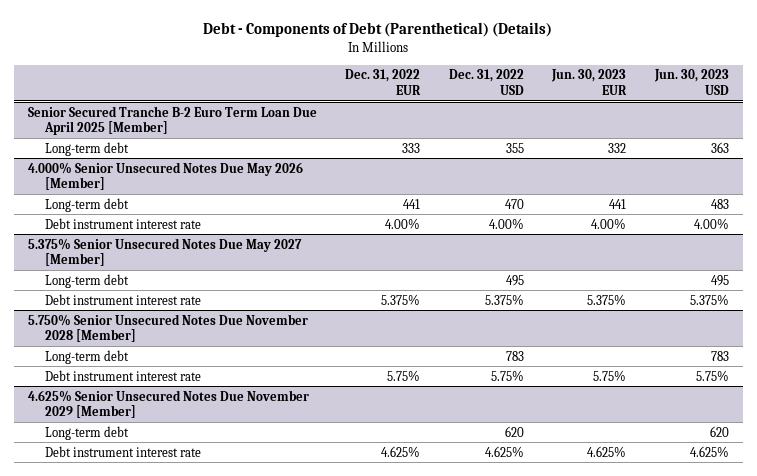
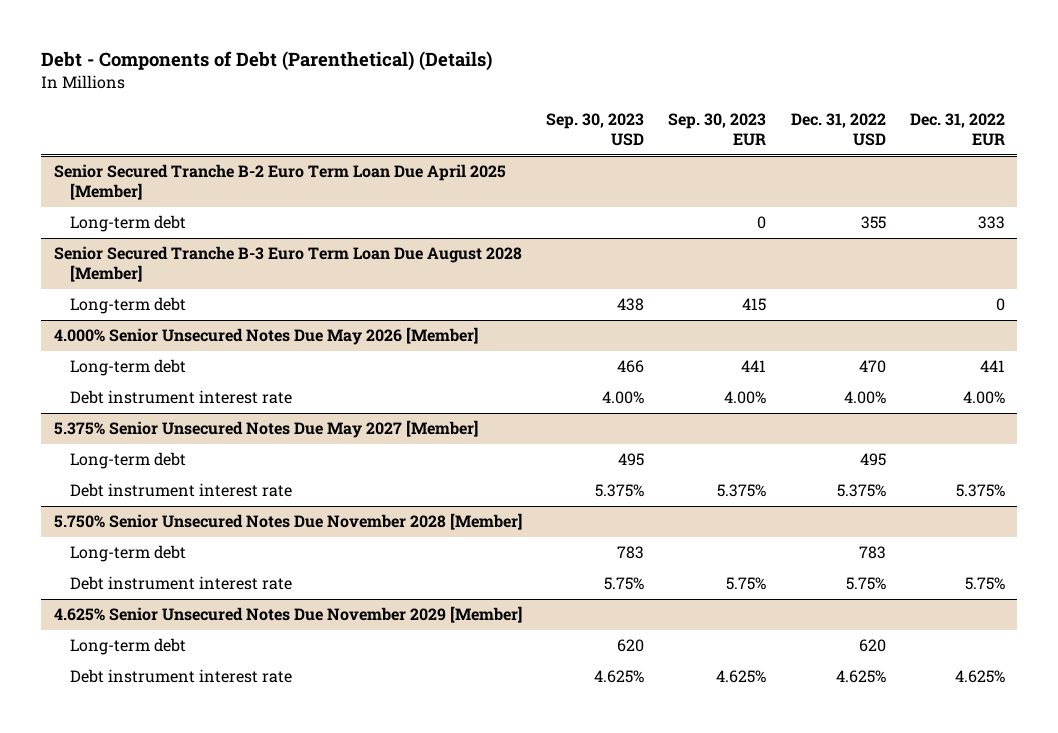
[551,69,628,96] Jun. 30, 2023 EUR -> none
[653,69,729,96] Jun. 30, 2023 USD -> none
none -> [545,113,644,146] Sep. 30, 2023 USD
none -> [668,113,767,146] Sep. 30, 2023 EUR
none -> [53,246,522,283] Senior Secured Tranche B-3 Euro Term Loan Due August 2028 [Member]
none -> [69,297,186,315] Long-term debt

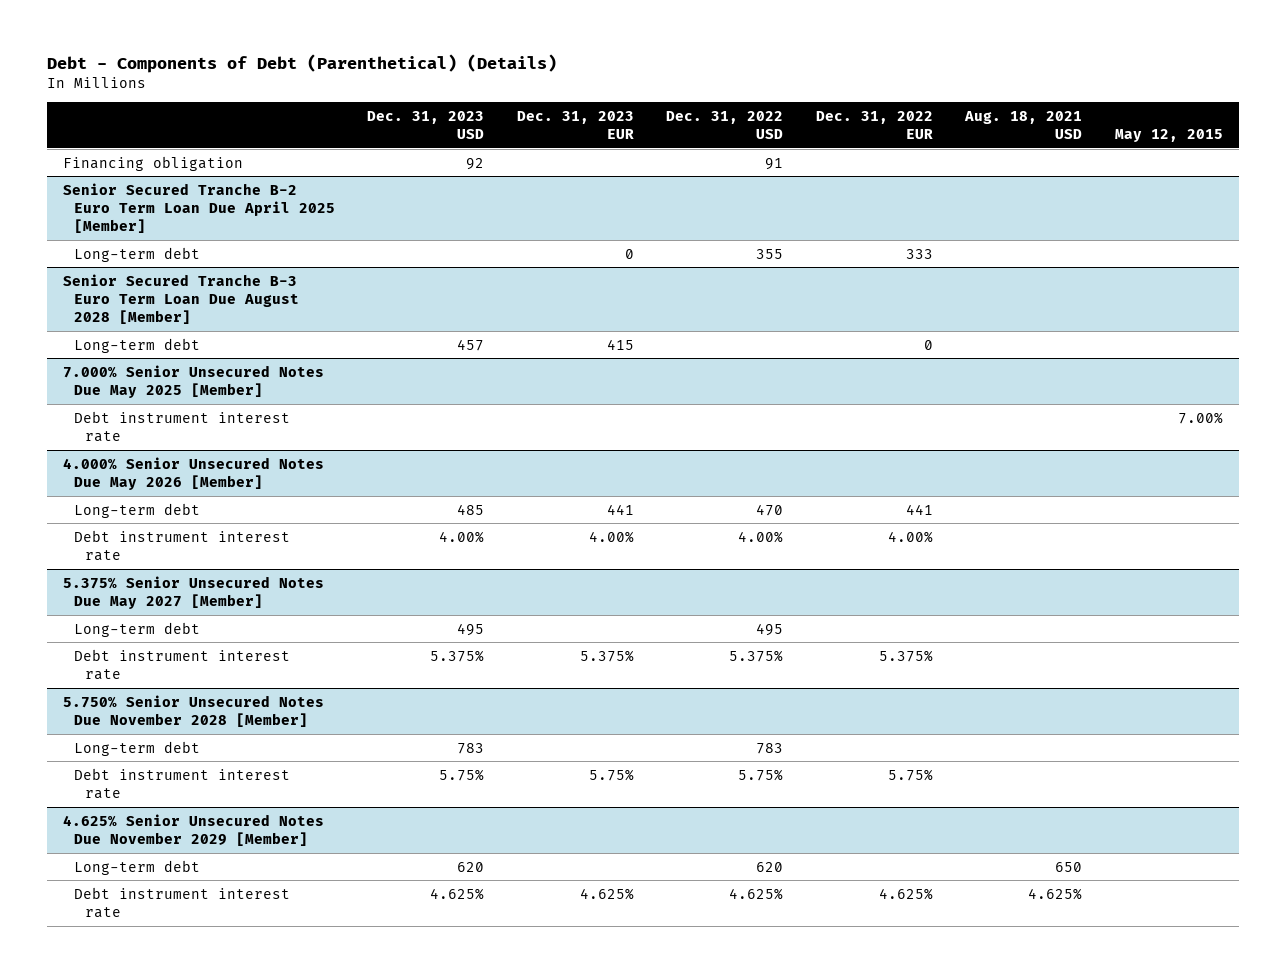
[545,113,644,146] Sep. 30, 2023 USD -> none
[668,113,767,146] Sep. 30, 2023 EUR -> none
none -> [367,110,485,140] Dec. 31, 2023 USD
none -> [516,110,634,140] Dec. 31, 2023 EUR
none -> [964,110,1083,140] Aug. 18, 2021 USD
none -> [1114,129,1223,143] May 12, 2015
none -> [62,155,243,171] Financing obligation
none -> [62,364,324,398] 7.000% Senior Unsecured Notes Due May 2025 [Member]
none -> [73,410,290,442] Debt instrument interest rate

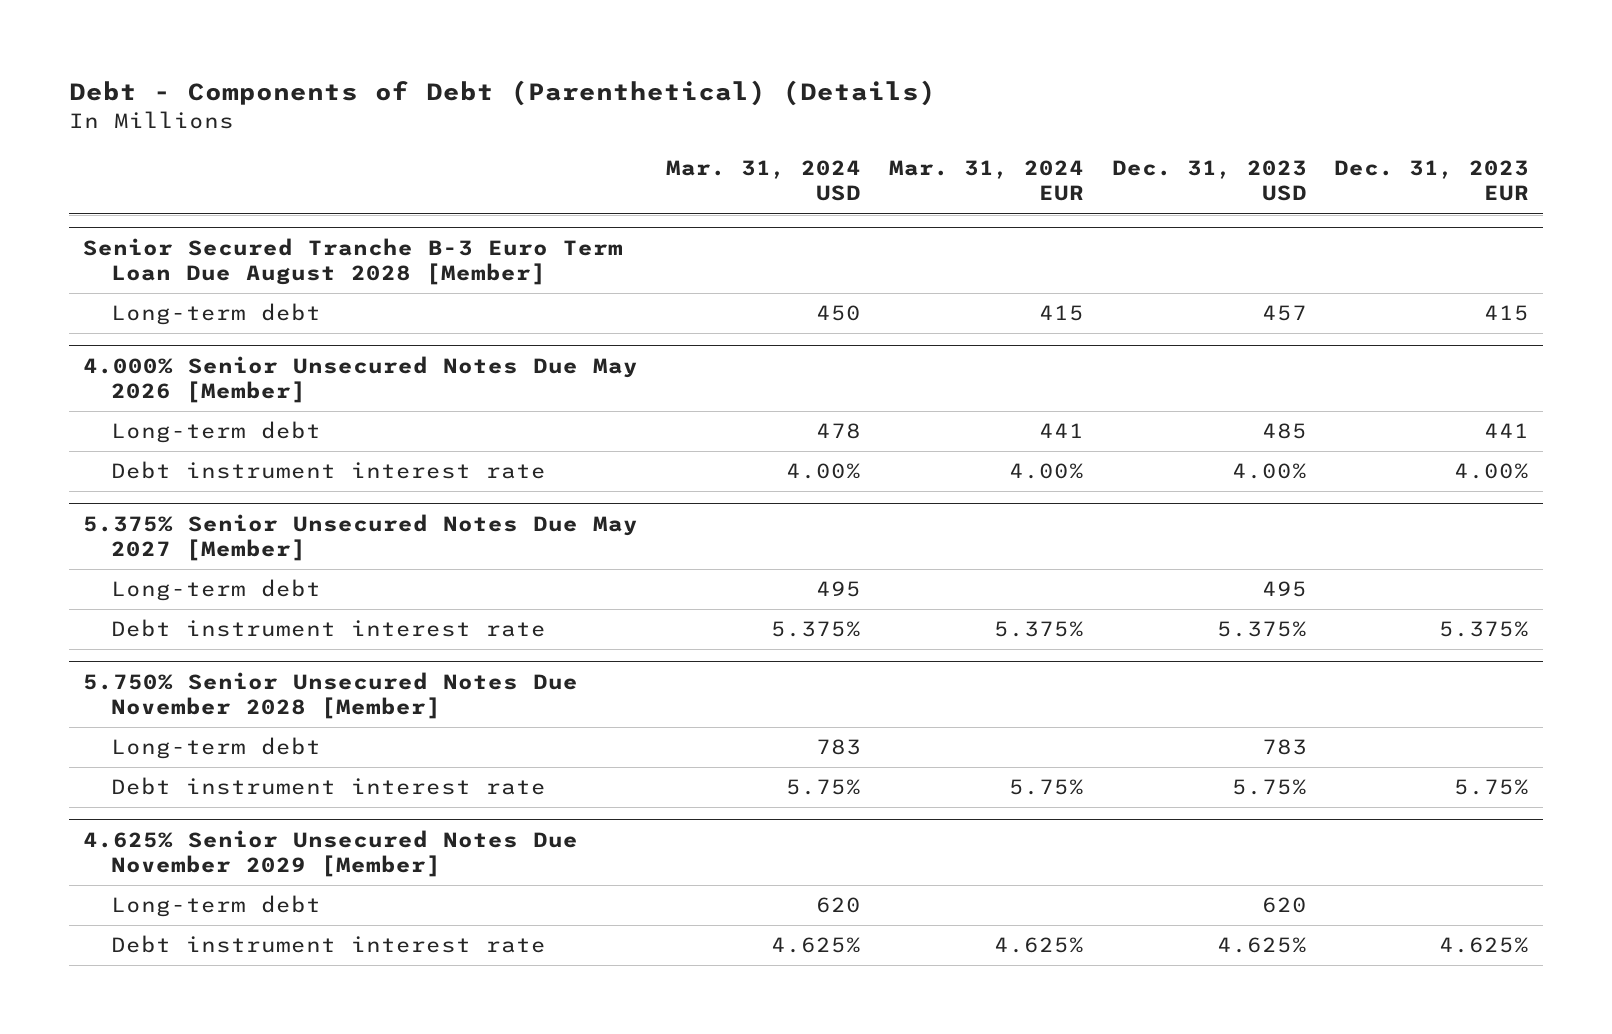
[666,110,784,140] Dec. 31, 2022 USD -> none
[815,110,933,140] Dec. 31, 2022 EUR -> none
[964,110,1083,140] Aug. 18, 2021 USD -> none
[1114,129,1223,143] May 12, 2015 -> none
none -> [665,160,861,202] Mar. 31, 2024 USD
none -> [888,160,1084,202] Mar. 31, 2024 EUR
[62,155,243,171] Financing obligation -> none
[62,182,335,234] Senior Secured Tranche B-2 Euro Term Loan Due April 2025 [Member] -> none
[73,246,200,262] Long-term debt -> none
[62,364,324,398] 7.000% Senior Unsecured Notes Due May 2025 [Member] -> none
[73,410,290,442] Debt instrument interest rate -> none

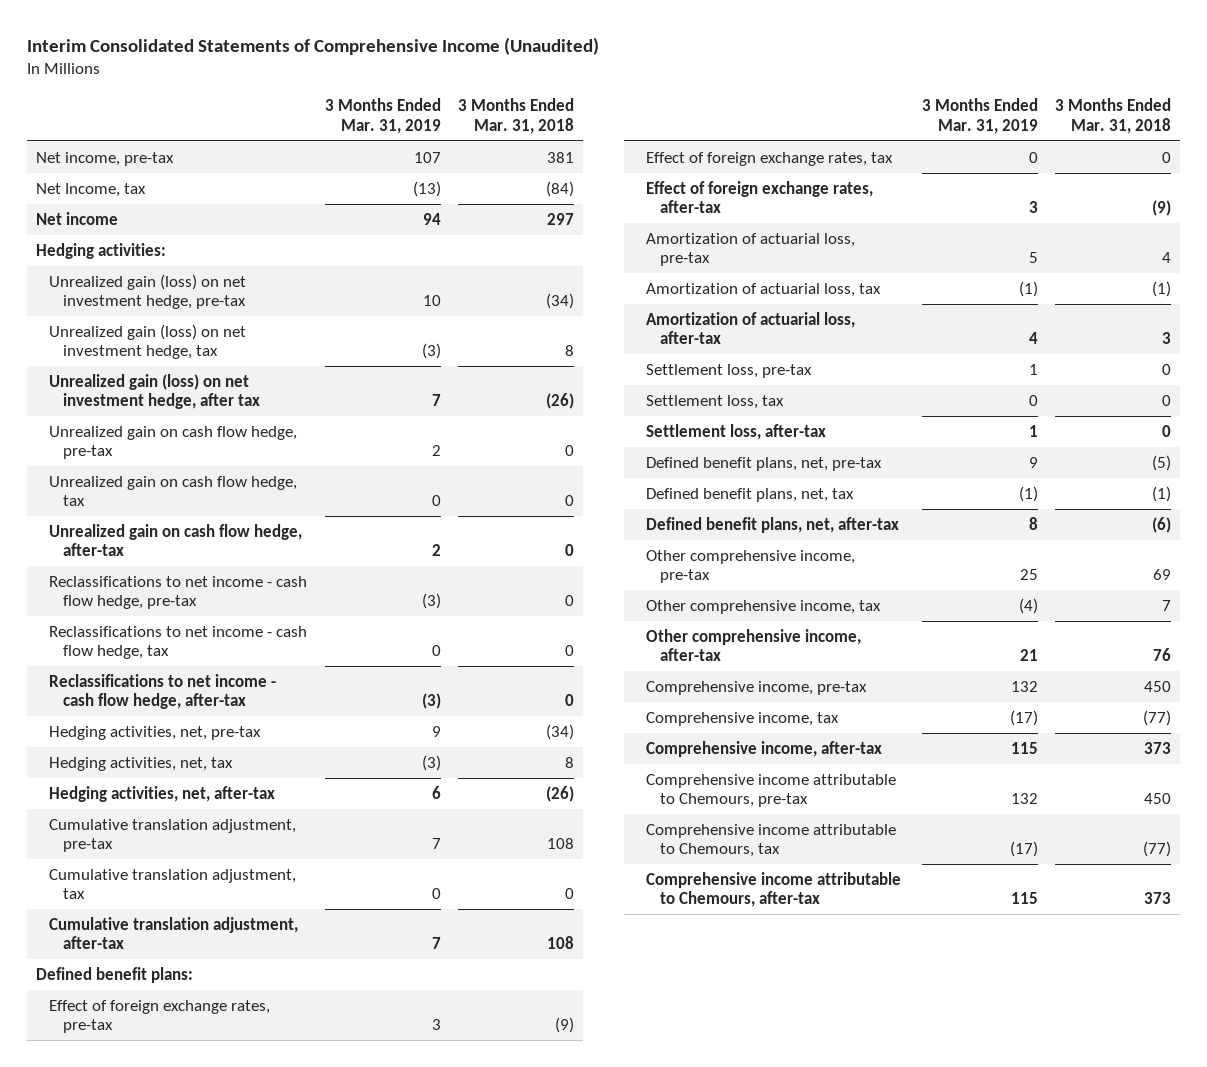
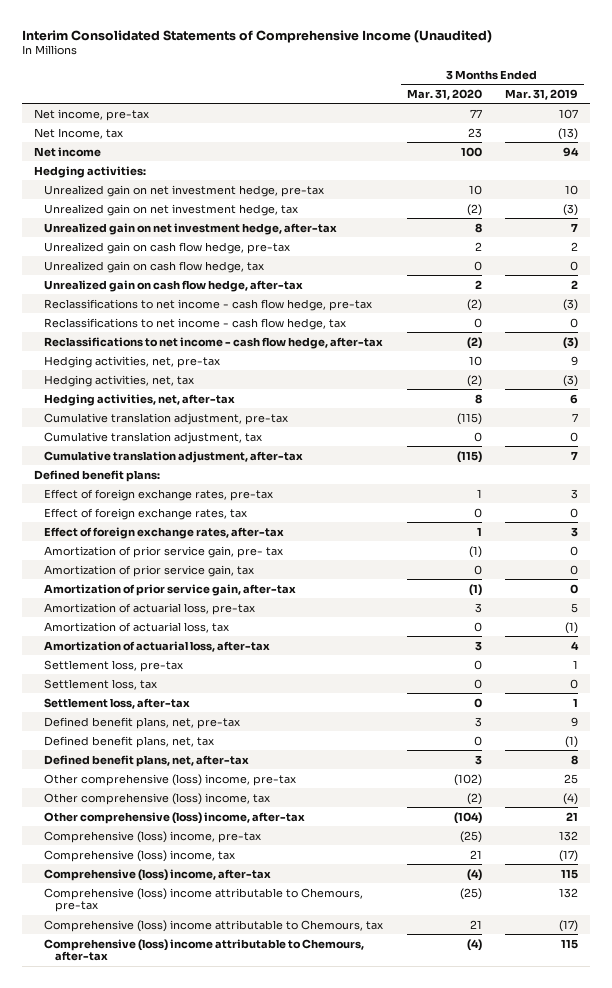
[458,98,575,134] 3 Months Ended Mar. 31, 2018 -> none
none -> [406,88,482,100] Mar. 31, 2020
[49,273,247,310] Unrealized gain (loss) on net investment hedge, pre-tax -> [44,184,325,197] Unrealized gain on net investment hedge, pre-tax
[49,323,247,360] Unrealized gain (loss) on net investment hedge, tax -> [44,203,299,216] Unrealized gain on net investment hedge, tax
[49,373,260,410] Unrealized gain (loss) on net investment hedge, after tax -> [44,222,338,235] Unrealized gain on net investment hedge, after-tax
none -> [44,545,284,558] Amortization of prior service gain, pre- tax
none -> [44,564,255,577] Amortization of prior service gain, tax
none -> [44,583,297,596] Amortization of prior service gain, after-tax
[646,549,856,584] Other comprehensive income, pre-tax -> [44,773,297,786] Other comprehensive (loss) income, pre-tax
[646,599,882,614] Other comprehensive income, tax -> [44,792,271,805] Other comprehensive (loss) income, tax
[646,628,862,662] Other comprehensive income, after-tax -> [44,811,306,824] Other comprehensive (loss) income, after-tax
[646,680,868,695] Comprehensive income, pre-tax -> [44,830,262,843] Comprehensive (loss) income, pre-tax
[646,711,840,726] Comprehensive income, tax -> [44,849,236,862] Comprehensive (loss) income, tax
[646,740,883,757] Comprehensive income, after-tax -> [44,868,272,881] Comprehensive (loss) income, after-tax
[646,773,897,808] Comprehensive income attributable to Chemours, pre-tax -> [44,887,364,913] Comprehensive (loss) income attributable to Chemours, pre-tax
[646,823,897,858] Comprehensive income attributable to Chemours, tax -> [44,919,384,932] Comprehensive (loss) income attributable to Chemours, tax
[646,871,902,908] Comprehensive income attributable to Chemours, after-tax -> [44,938,365,962] Comprehensive (loss) income attributable to Chemours, after-tax

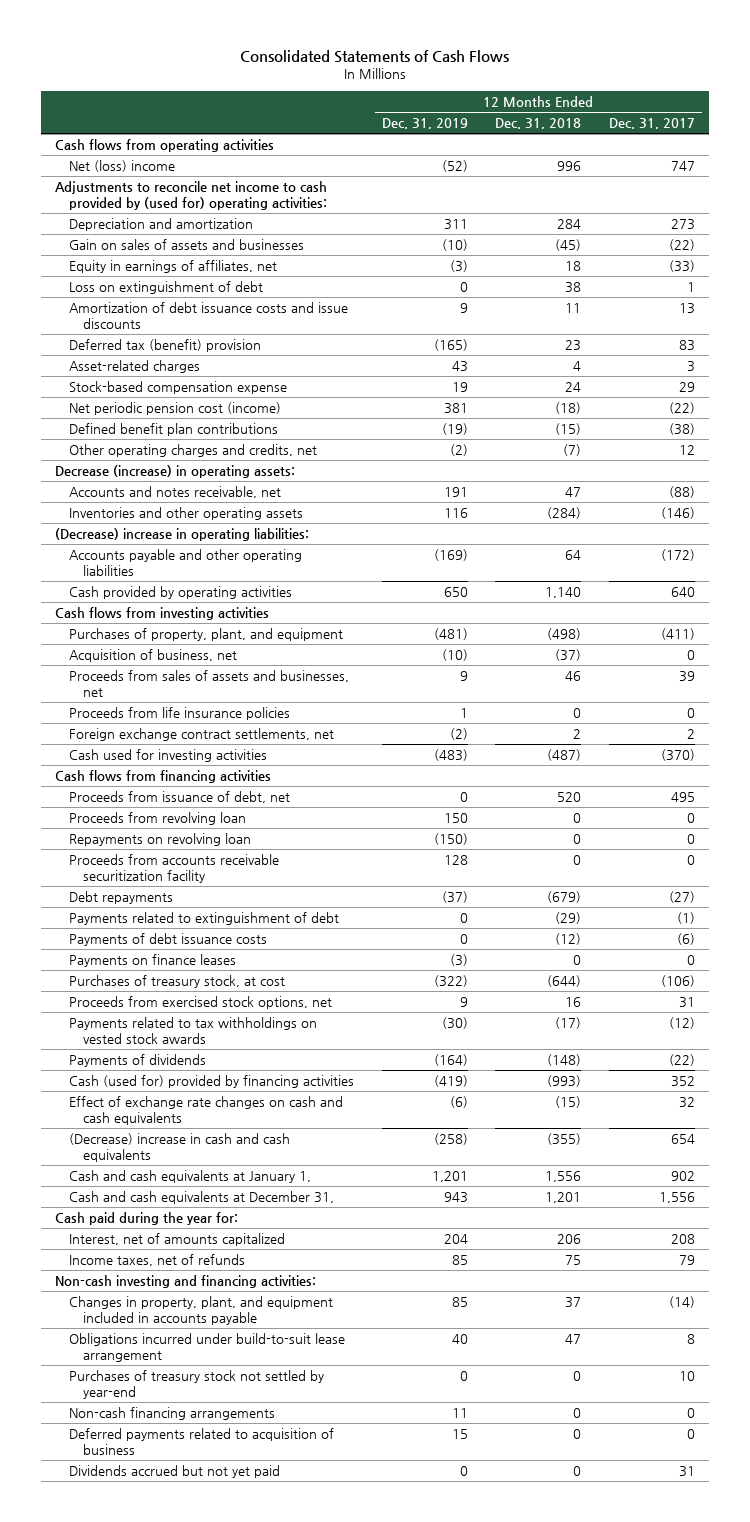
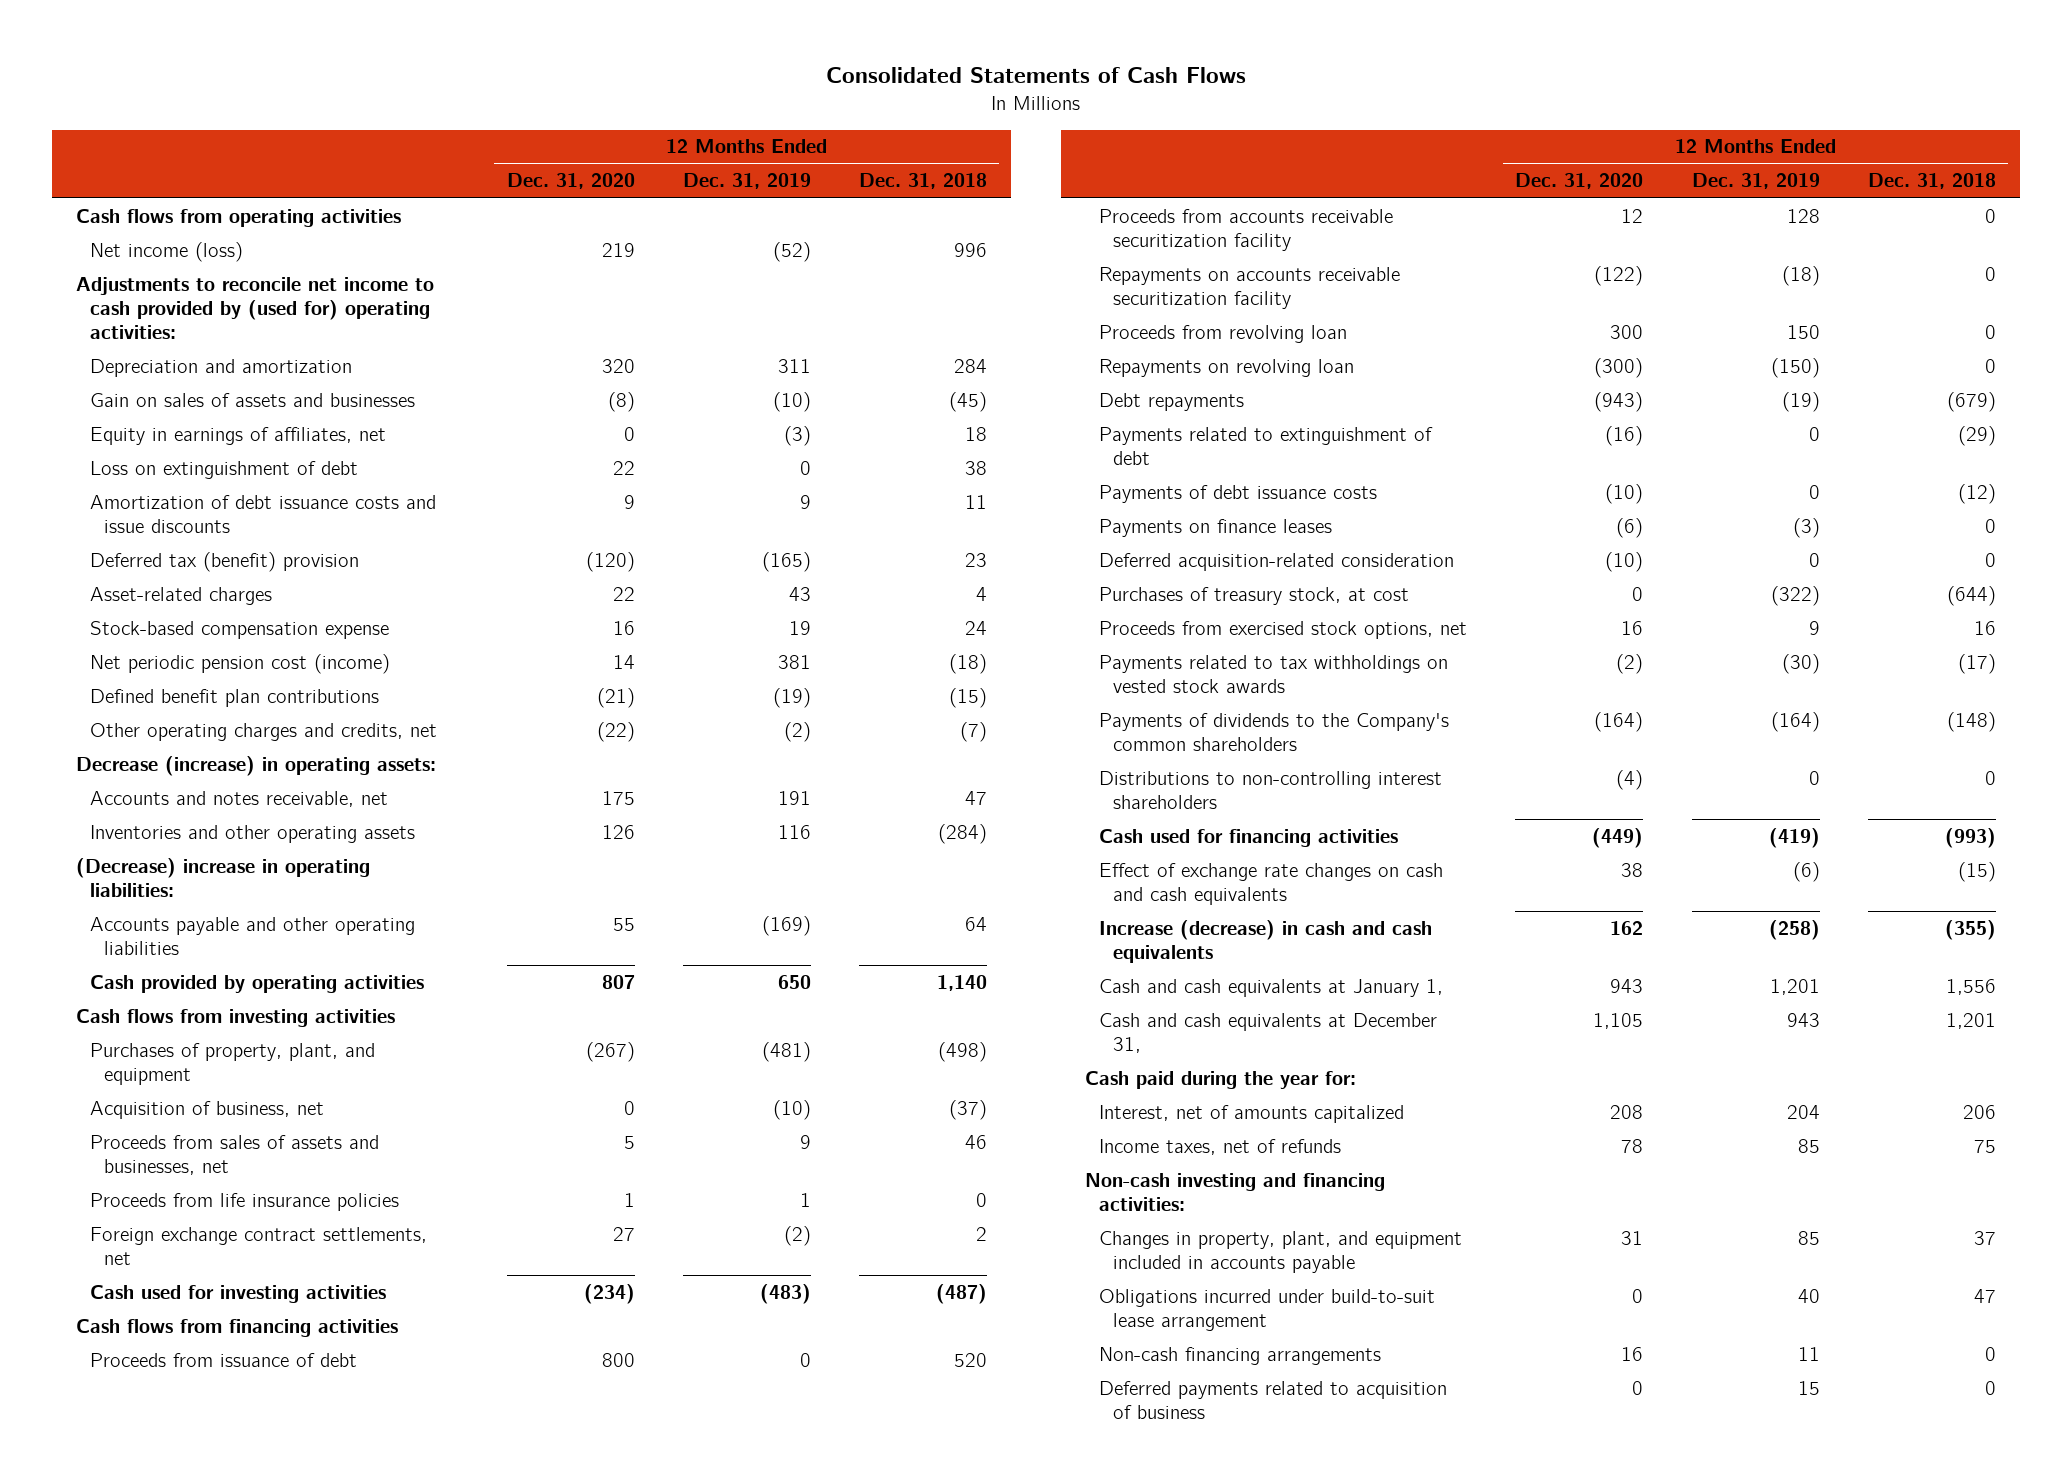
[608,118,695,130] Dec. 31, 2017 -> none
none -> [506,173,635,190] Dec. 31, 2020
[69,159,176,172] Net (loss) income -> [90,241,244,262] Net income (loss)
[69,790,291,803] Proceeds from issuance of debt, net -> [90,1352,358,1367] Proceeds from issuance of debt
[69,853,280,883] Proceeds from accounts receivable securitization facility -> [1098,208,1393,251] Proceeds from accounts receivable securitization facility
none -> [1098,266,1400,309] Repayments on accounts receivable securitization facility
[441,890,468,903] (37) -> [1781,391,1820,412] (19)
none -> [1098,552,1454,571] Deferred acquisition-related consideration
[69,1053,207,1067] Payments of dividends -> [1098,712,1449,751] Payments of dividends to the Company's common shareholders
none -> [1098,770,1442,809] Distributions to non-controlling interest shareholders
[69,1074,355,1088] Cash (used for) provided by financing activities -> [1098,828,1398,847] Cash used for financing activities
[69,1132,291,1162] (Decrease) increase in cash and cash equivalents -> [1098,919,1432,963] Increase (decrease) in cash and cash equivalents
[69,1369,325,1399] Purchases of treasury stock not settled by year-end -> none
[69,1464,281,1478] Dividends accrued but not yet paid -> none

